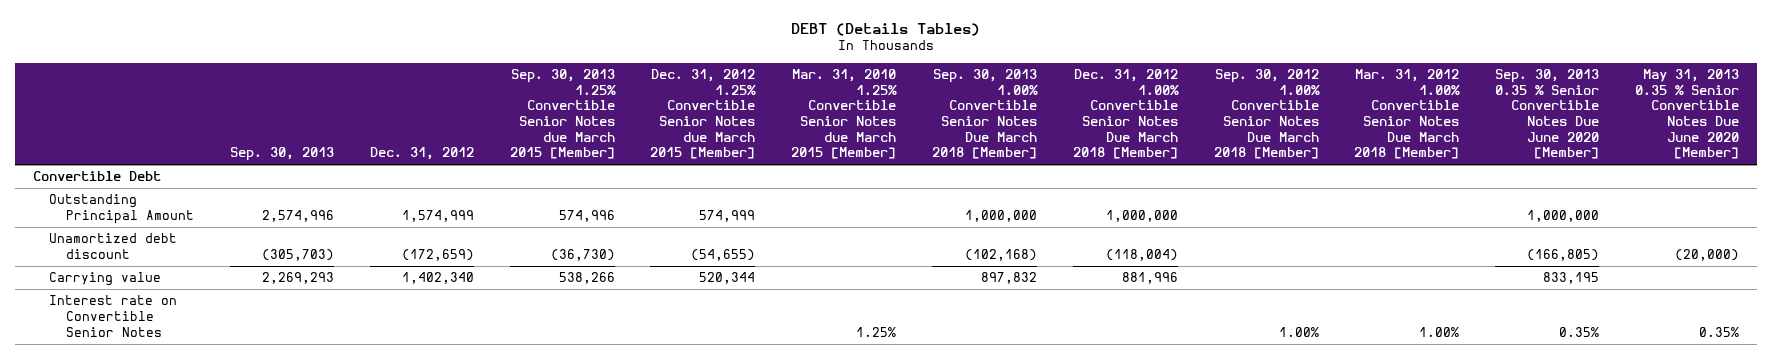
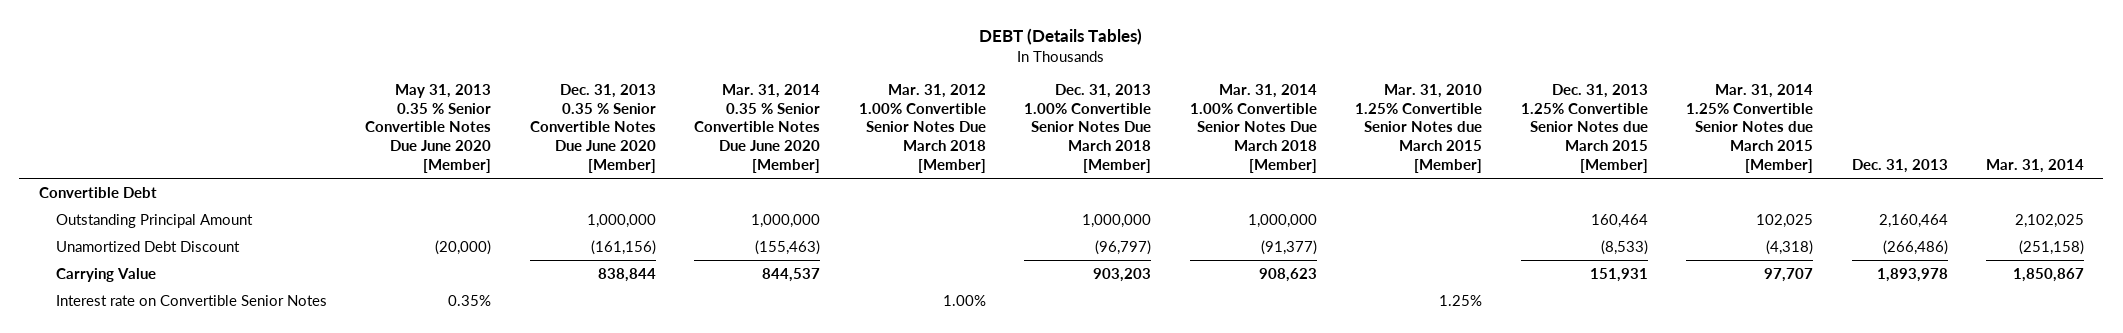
[229,147,334,162] Sep. 30, 2013 -> none
[369,147,474,161] Dec. 31, 2012 -> none
[509,69,616,160] Sep. 30, 2013 1.25% Convertible Senior Notes due March 2015 [Member] -> none
[650,69,757,160] Dec. 31, 2012 1.25% Convertible Senior Notes due March 2015 [Member] -> none
[932,69,1039,160] Sep. 30, 2013 1.00% Convertible Senior Notes Due March 2018 [Member] -> none
[1072,69,1179,160] Dec. 31, 2012 1.00% Convertible Senior Notes Due March 2018 [Member] -> none
[1213,69,1320,160] Sep. 30, 2012 1.00% Convertible Senior Notes Due March 2018 [Member] -> none
[1495,69,1600,160] Sep. 30, 2013 0.35 % Senior Convertible Notes Due June 2020 [Member] -> none
none -> [529,84,656,173] Dec. 31, 2013 0.35 % Senior Convertible Notes Due June 2020 [Member]
none -> [694,84,821,173] Mar. 31, 2014 0.35 % Senior Convertible Notes Due June 2020 [Member]
none -> [1024,84,1152,173] Dec. 31, 2013 1.00% Convertible Senior Notes Due March 2018 [Member]
none -> [1189,84,1317,173] Mar. 31, 2014 1.00% Convertible Senior Notes Due March 2018 [Member]
none -> [1520,84,1648,173] Dec. 31, 2013 1.25% Convertible Senior Notes due March 2015 [Member]
none -> [1686,84,1814,173] Mar. 31, 2014 1.25% Convertible Senior Notes due March 2015 [Member]
none -> [1851,158,1948,173] Dec. 31, 2013
none -> [1986,158,2085,173] Mar. 31, 2014
[49,233,178,260] Unamortized debt discount -> [55,240,240,252] Unamortized Debt Discount
[49,272,162,287] Carrying value -> [55,267,156,282] Carrying Value

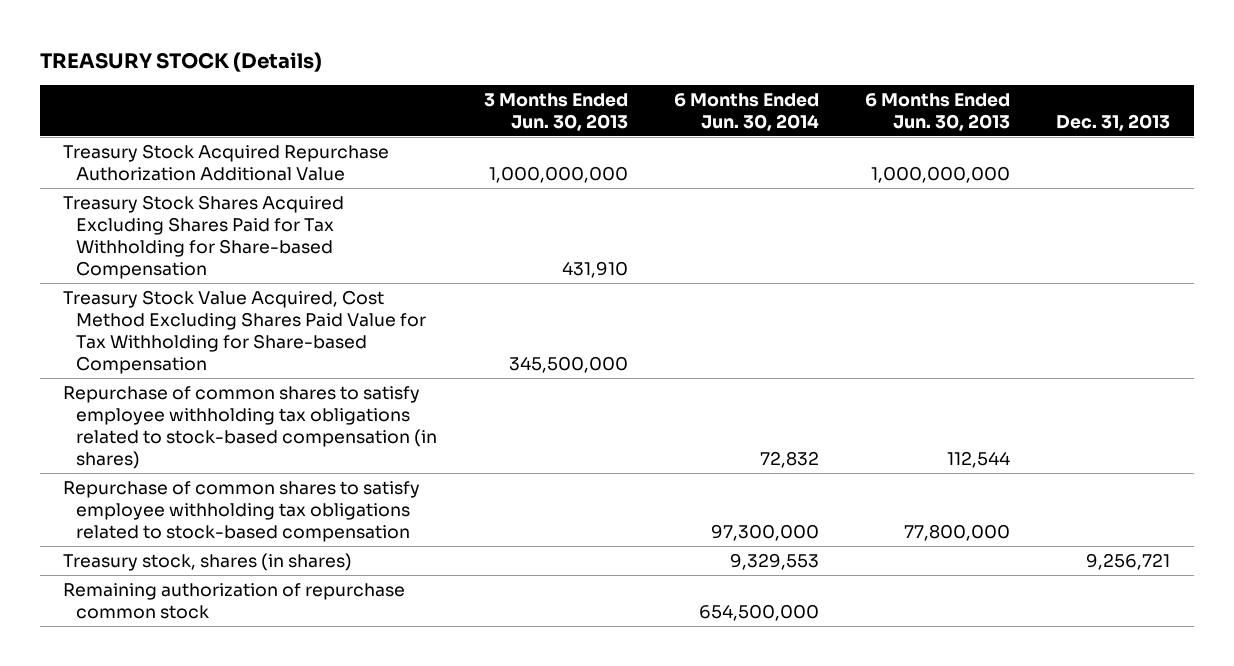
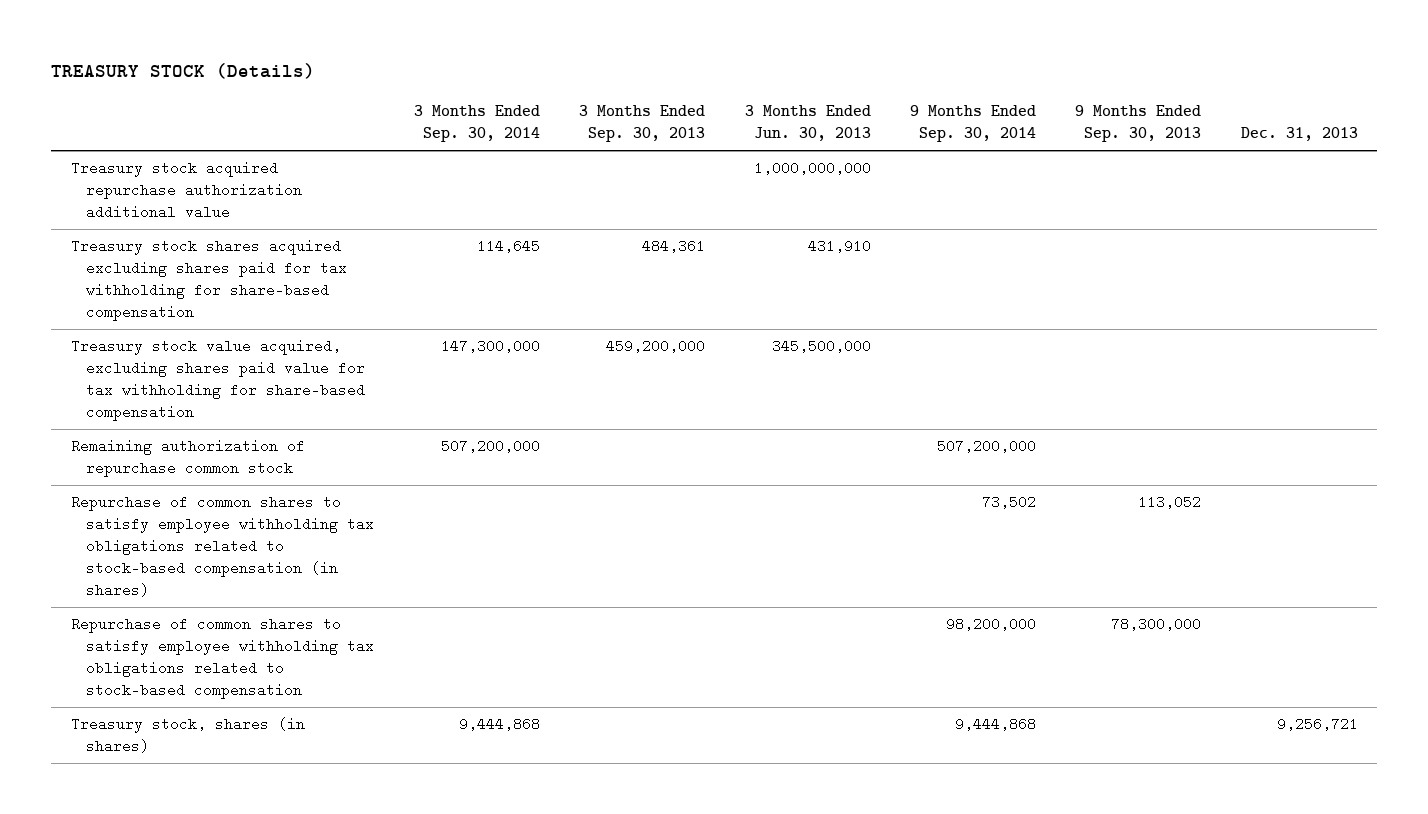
[673,92,819,131] 6 Months Ended Jun. 30, 2014 -> none
[865,92,1011,131] 6 Months Ended Jun. 30, 2013 -> none
none -> [413,105,540,143] 3 Months Ended Sep. 30, 2014
none -> [579,105,706,143] 3 Months Ended Sep. 30, 2013
none -> [910,105,1037,143] 9 Months Ended Sep. 30, 2014
none -> [1075,105,1202,143] 9 Months Ended Sep. 30, 2013
[63,143,390,181] Treasury Stock Acquired Repurchase Authorization Additional Value -> [70,161,303,220] Treasury stock acquired repurchase authorization additional value
[63,194,345,280] Treasury Stock Shares Acquired Excluding Shares Paid for Tax Withholding for Share-based Compensation -> [70,239,348,322] Treasury stock shares acquired excluding shares paid for tax withholding for share-based compensation
[63,289,427,375] Treasury Stock Value Acquired, Cost Method Excluding Shares Paid Value for Tax Withholding for Share-based Compensation -> [70,339,366,422] Treasury stock value acquired, excluding shares paid value for tax withholding for share-based compensation
[63,582,406,619] Remaining authorization of repurchase common stock -> [70,439,305,478] Remaining authorization of repurchase common stock

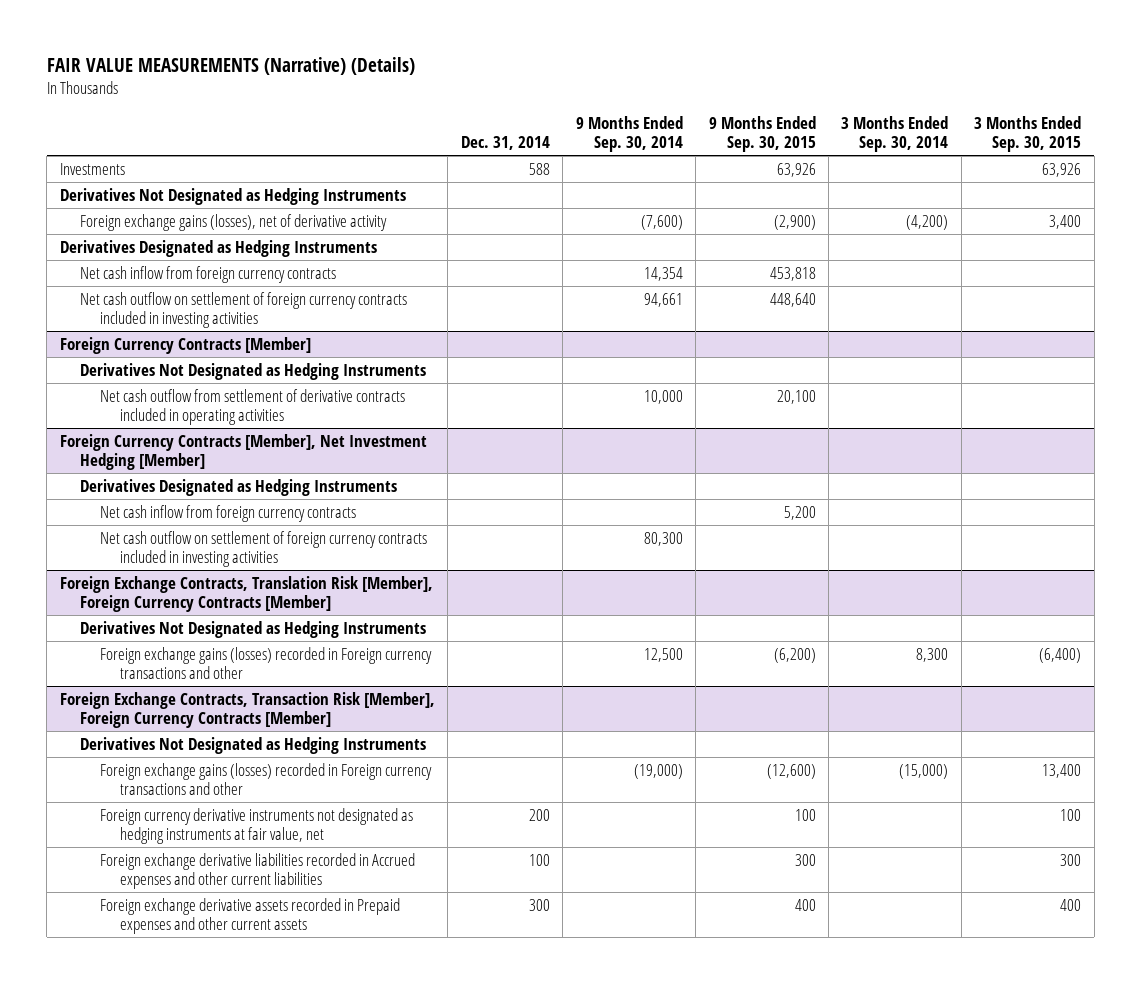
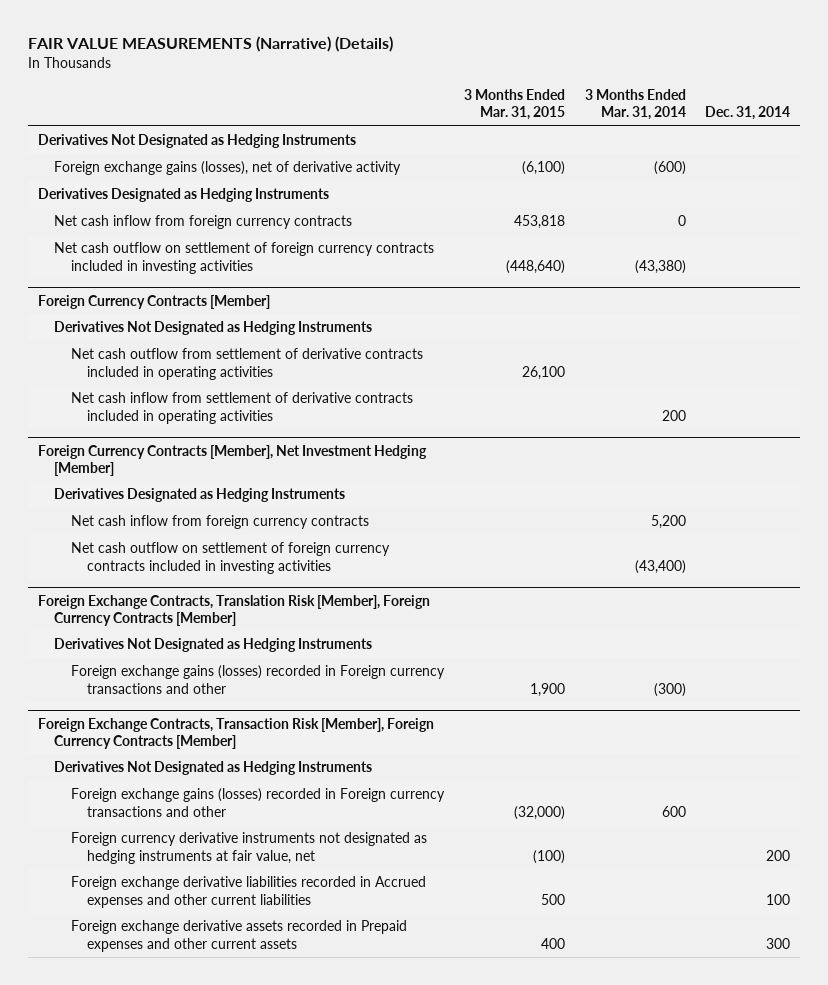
[575,116,683,153] 9 Months Ended Sep. 30, 2014 -> none
[708,116,816,153] 9 Months Ended Sep. 30, 2015 -> none
[841,116,949,153] 3 Months Ended Sep. 30, 2014 -> none
[974,116,1082,153] 3 Months Ended Sep. 30, 2015 -> none
none -> [463,89,565,121] 3 Months Ended Mar. 31, 2015
none -> [584,89,686,121] 3 Months Ended Mar. 31, 2014
[59,162,125,175] Investments -> none
none -> [70,392,413,424] Net cash inflow from settlement of derivative contracts included in operating activities

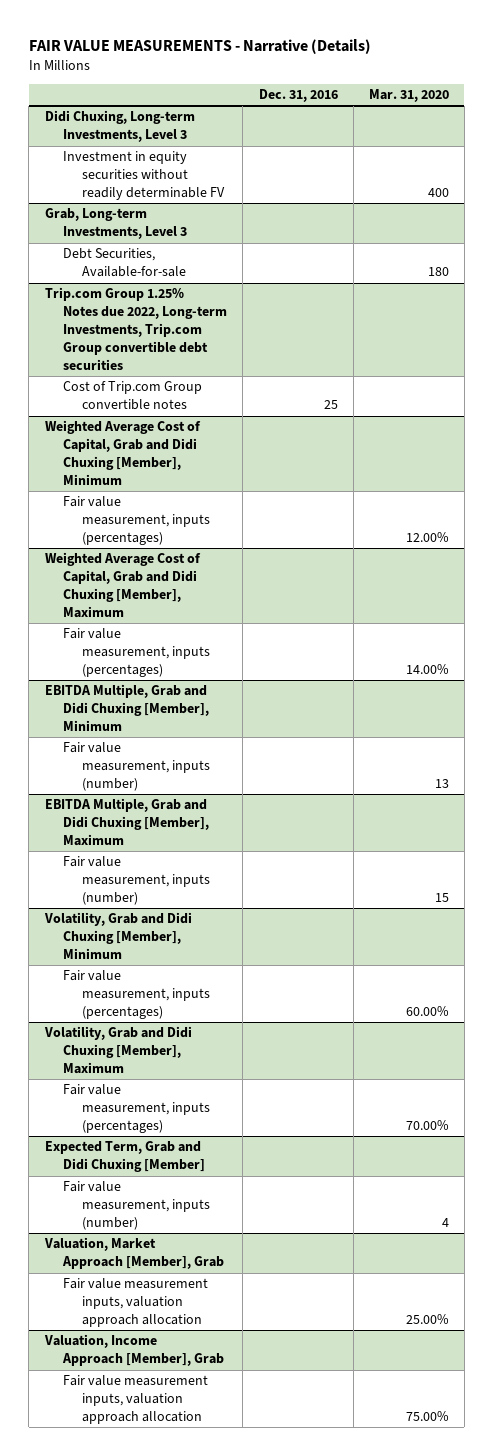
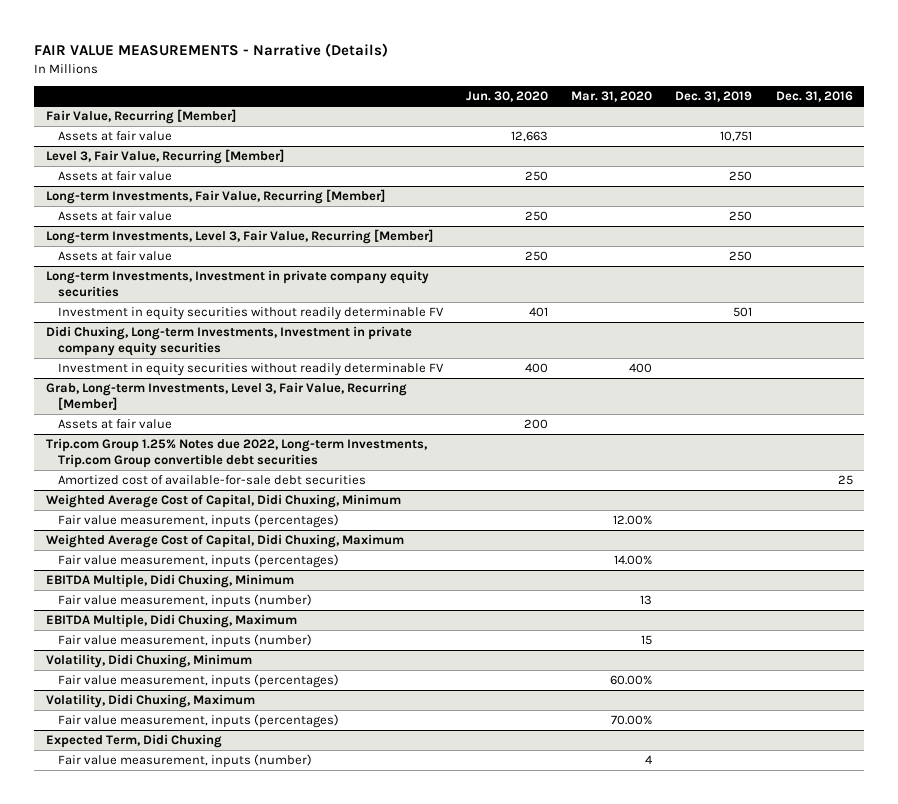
none -> [465,90,548,102] Jun. 30, 2020
none -> [675,90,753,102] Dec. 31, 2019
[63,151,226,201] Investment in equity securities without readily determinable FV -> none
[63,248,187,278] Debt Securities, Available-for-sale -> none
none -> [45,109,236,125] Fair Value, Recurring [Member]
none -> [57,131,172,142] Assets at fair value
none -> [45,149,284,165] Level 3, Fair Value, Recurring [Member]
none -> [57,171,172,182] Assets at fair value
none -> [45,189,385,205] Long-term Investments, Fair Value, Recurring [Member]
none -> [57,211,172,222] Assets at fair value
[44,110,195,143] Didi Chuxing, Long-term Investments, Level 3 -> [45,229,433,245] Long-term Investments, Level 3, Fair Value, Recurring [Member]
none -> [57,251,172,262] Assets at fair value
none -> [45,270,429,297] Long-term Investments, Investment in private company equity securities
none -> [57,307,444,321] Investment in equity securities without readily determinable FV
none -> [45,326,412,356] Didi Chuxing, Long-term Investments, Investment in private company equity securities
none -> [57,363,444,377] Investment in equity securities without readily determinable FV
[44,208,188,240] Grab, Long-term Investments, Level 3 -> [45,382,407,410] Grab, Long-term Investments, Level 3, Fair Value, Recurring [Member]
none -> [57,419,172,430] Assets at fair value
[63,381,203,411] Cost of Trip.com Group convertible notes -> [57,475,366,486] Amortized cost of available-for-sale debt securities
[44,420,201,486] Weighted Average Cost of Capital, Grab and Didi Chuxing [Member], Minimum -> [45,494,401,509] Weighted Average Cost of Capital, Didi Chuxing, Minimum
[44,552,201,619] Weighted Average Cost of Capital, Grab and Didi Chuxing [Member], Maximum -> [45,534,404,549] Weighted Average Cost of Capital, Didi Chuxing, Maximum
[44,684,210,732] EBITDA Multiple, Grab and Didi Chuxing [Member], Minimum -> [45,574,294,589] EBITDA Multiple, Didi Chuxing, Minimum
[44,798,210,847] EBITDA Multiple, Grab and Didi Chuxing [Member], Maximum -> [45,614,297,629] EBITDA Multiple, Didi Chuxing, Maximum
[43,912,192,960] Volatility, Grab and Didi Chuxing [Member], Minimum -> [45,654,252,669] Volatility, Didi Chuxing, Minimum
[43,1026,192,1075] Volatility, Grab and Didi Chuxing [Member], Maximum -> [45,694,255,709] Volatility, Didi Chuxing, Maximum
[44,1141,206,1173] Expected Term, Grab and Didi Chuxing [Member] -> [45,734,222,749] Expected Term, Didi Chuxing
[43,1237,225,1270] Valuation, Market Approach [Member], Grab -> none
[63,1278,209,1328] Fair value measurement inputs, valuation approach allocation -> none
[43,1334,225,1367] Valuation, Income Approach [Member], Grab -> none
[63,1375,209,1425] Fair value measurement inputs, valuation approach allocation -> none

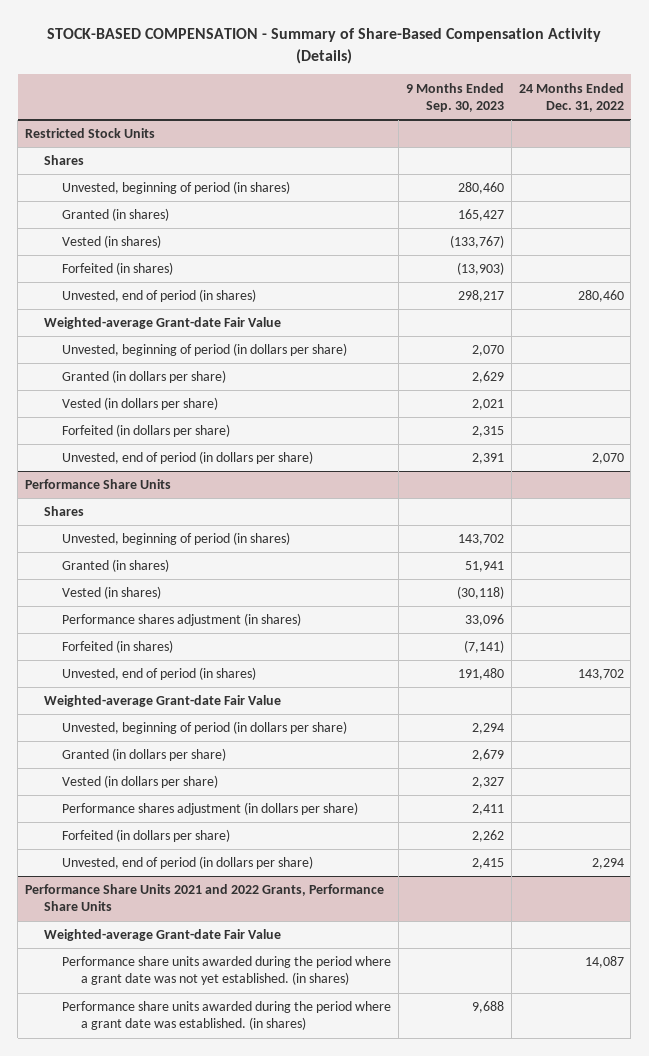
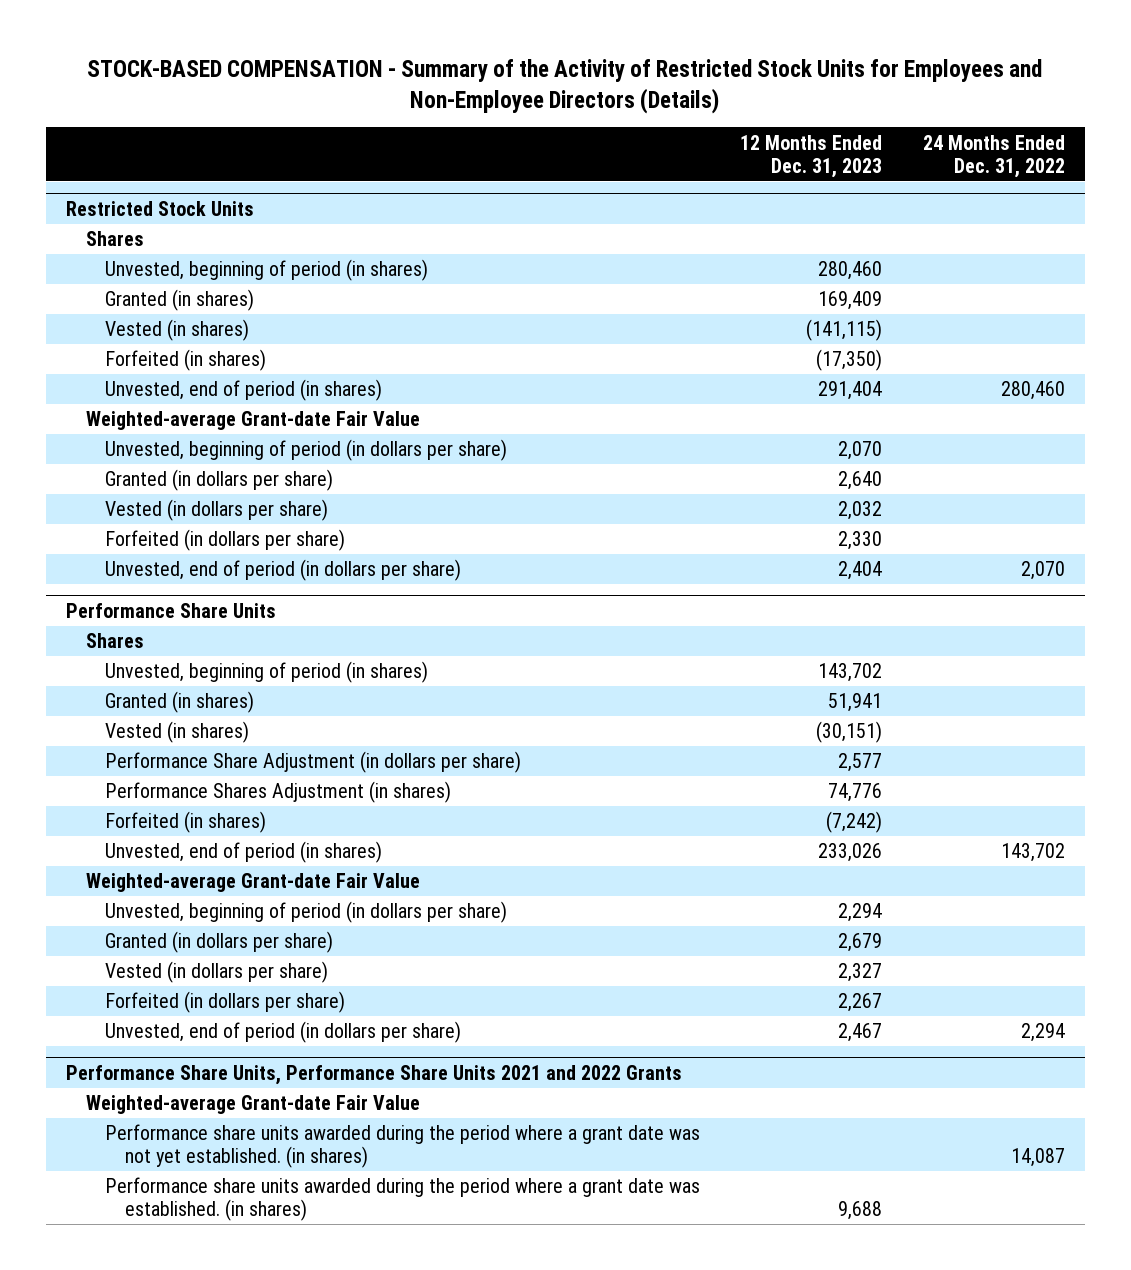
[47,28,602,64] STOCK-BASED COMPENSATION - Summary of Share-Based Compensation Activity (Details) -> [87,58,1043,114] STOCK-BASED COMPENSATION - Summary of the Activity of Restricted Stock Units for Employees and Non-Employee Directors (Details)
[405,82,504,112] 9 Months Ended Sep. 30, 2023 -> none
none -> [740,134,883,178] 12 Months Ended Dec. 31, 2023
none -> [105,751,522,774] Performance Share Adjustment (in dollars per share)
[62,613,302,627] Performance shares adjustment (in shares) -> [105,781,452,804] Performance Shares Adjustment (in shares)
[62,802,359,816] Performance shares adjustment (in dollars per share) -> none
[25,884,385,912] Performance Share Units 2021 and 2022 Grants, Performance Share Units -> [66,1064,683,1085] Performance Share Units, Performance Share Units 2021 and 2022 Grants

